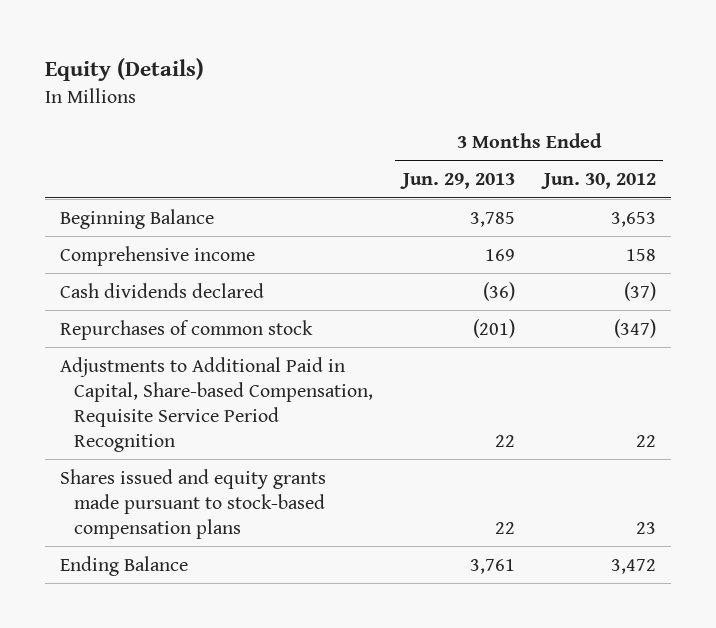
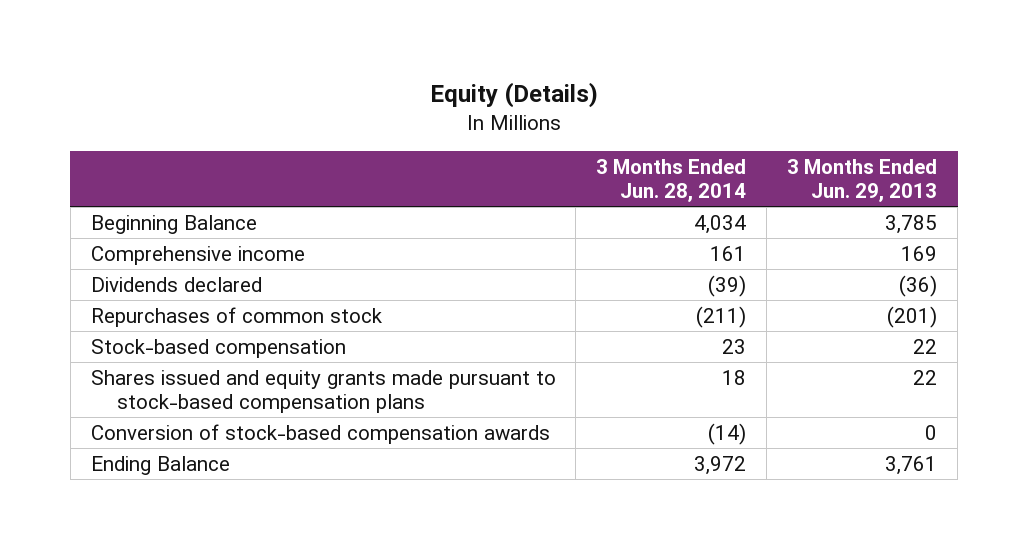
[540,173,656,190] Jun. 30, 2012 -> none
none -> [596,158,747,203] 3 Months Ended Jun. 28, 2014
[60,282,265,298] Cash dividends declared -> [90,276,262,292] Dividends declared
[60,356,374,452] Adjustments to Additional Paid in Capital, Share-based Compensation, Requisite Service Period Recognition -> [90,338,346,358] Stock-based compensation
none -> [90,423,550,444] Conversion of stock-based compensation awards

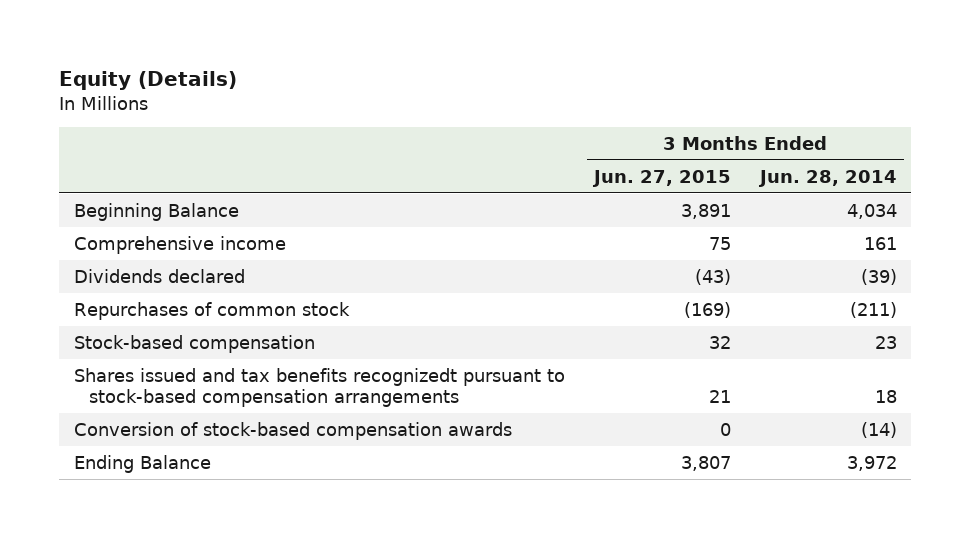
[787,158,938,203] 3 Months Ended Jun. 29, 2013 -> none
none -> [591,169,731,187] Jun. 27, 2015
[90,369,556,414] Shares issued and equity grants made pursuant to stock-based compensation plans -> [73,367,565,407] Shares issued and tax benefits recognizedt pursuant to stock-based compensation arrangements

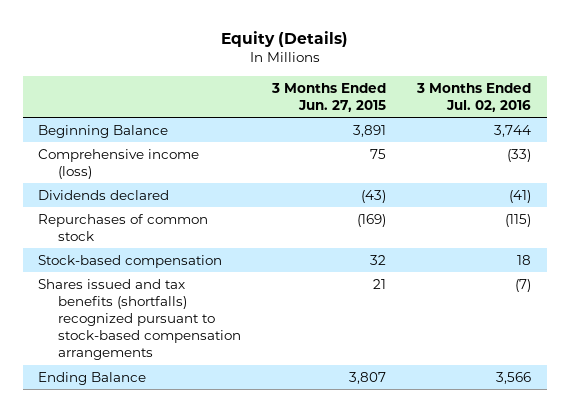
[757,169,897,187] Jun. 28, 2014 -> none
none -> [416,82,532,112] 3 Months Ended Jul. 02, 2016
[73,235,286,254] Comprehensive income -> [38,148,200,179] Comprehensive income (loss)
[73,421,512,440] Conversion of stock-based compensation awards -> none
[73,367,565,407] Shares issued and tax benefits recognizedt pursuant to stock-based compensation arrangements -> [38,278,242,361] Shares issued and tax benefits (shortfalls) recognized pursuant to stock-based compensation arrangements

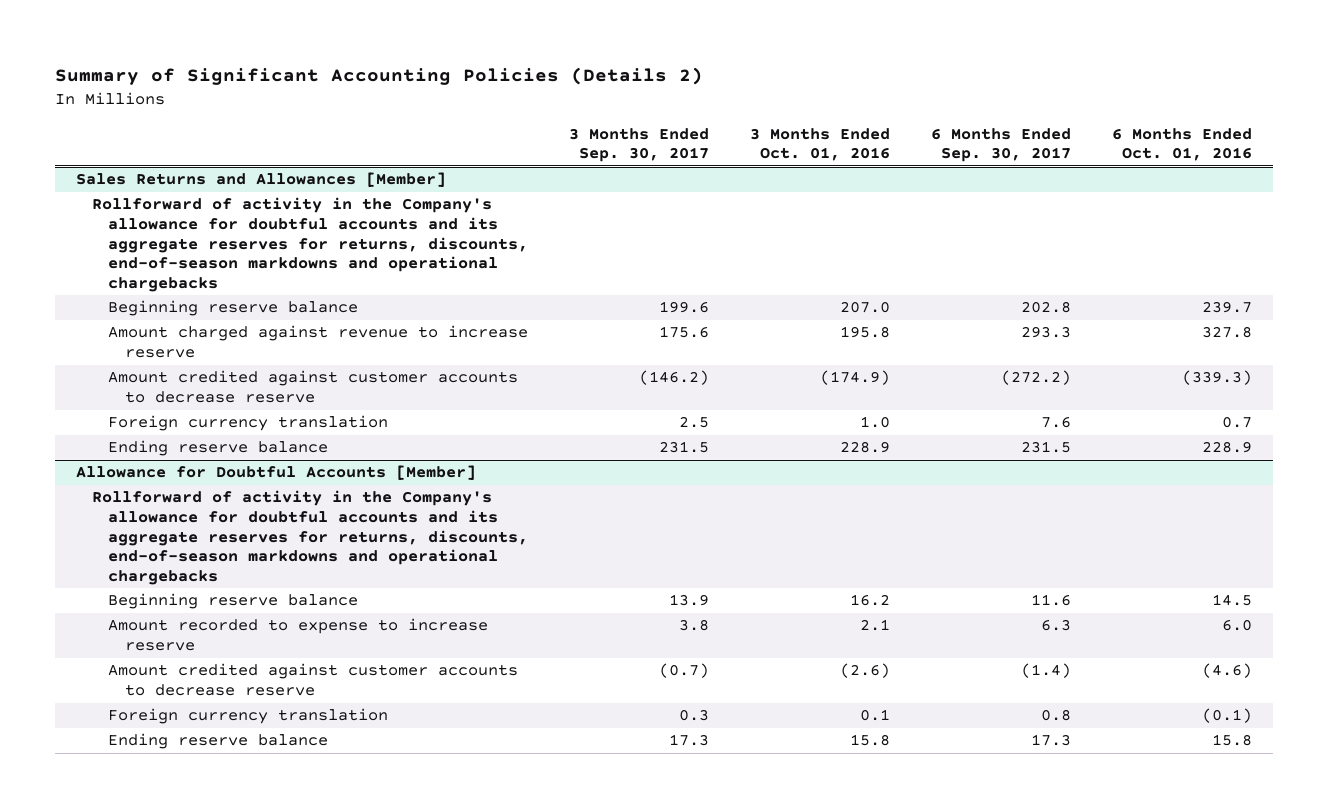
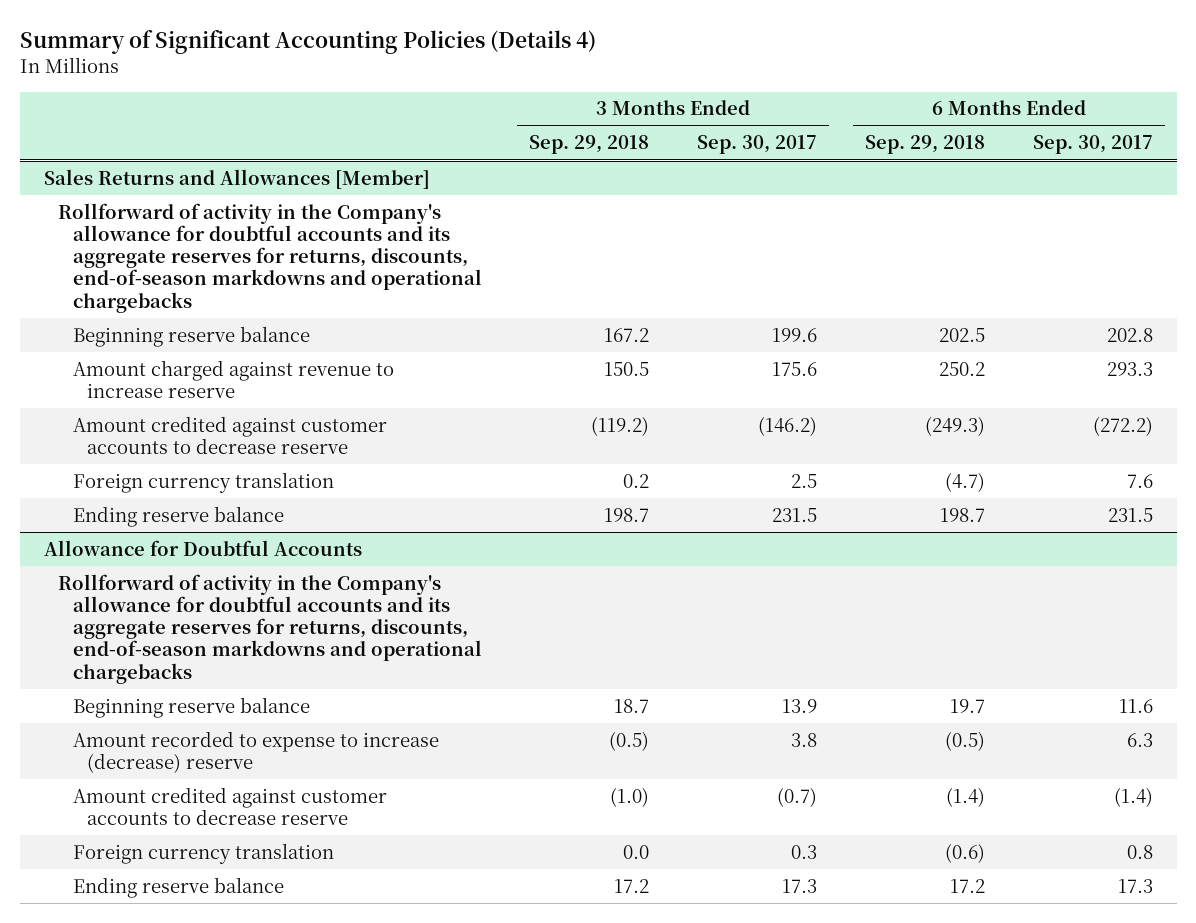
[55,67,704,86] Summary of Significant Accounting Policies (Details 2) -> [19,30,596,55] Summary of Significant Accounting Policies (Details 4)
[750,127,891,162] 3 Months Ended Oct. 01, 2016 -> none
[1112,127,1253,162] 6 Months Ended Oct. 01, 2016 -> none
none -> [529,135,650,155] Sep. 29, 2018
none -> [864,135,985,155] Sep. 29, 2018
[75,465,476,481] Allowance for Doubtful Accounts [Member] -> [43,539,362,556] Allowance for Doubtful Accounts
[108,618,489,652] Amount recorded to expense to increase reserve -> [72,730,439,773] Amount recorded to expense to increase (decrease) reserve

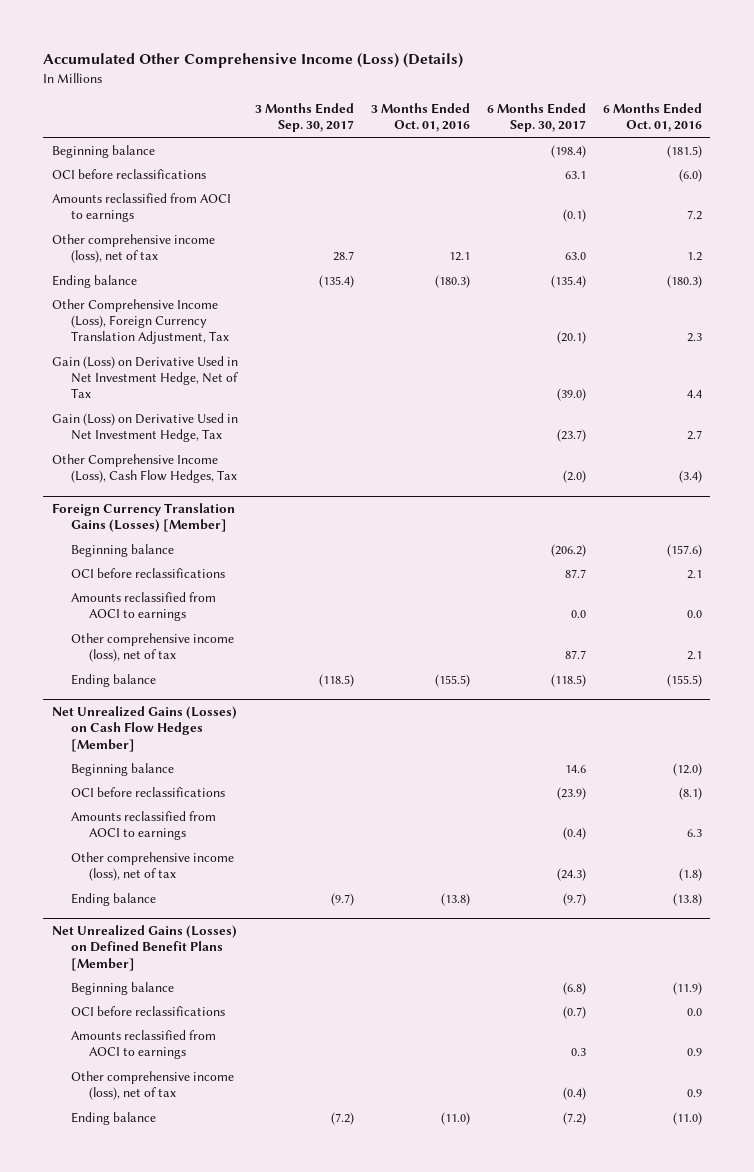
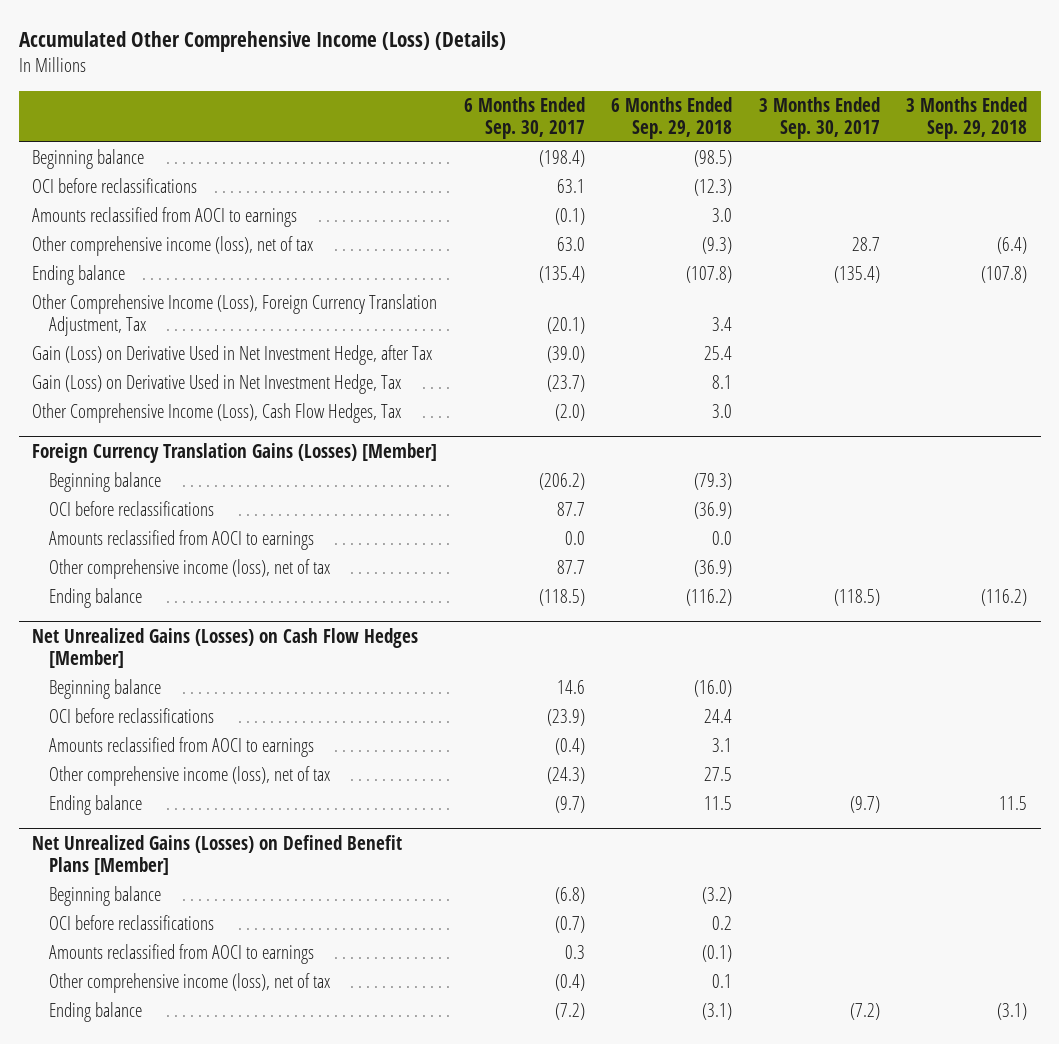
[370,102,470,133] 3 Months Ended Oct. 01, 2016 -> none
[602,102,702,133] 6 Months Ended Oct. 01, 2016 -> none
none -> [611,96,733,139] 6 Months Ended Sep. 29, 2018
none -> [906,96,1028,139] 3 Months Ended Sep. 29, 2018
[51,355,238,399] Gain (Loss) on Derivative Used in Net Investment Hedge, Net of Tax -> [32,345,433,366] Gain (Loss) on Derivative Used in Net Investment Hedge, after Tax

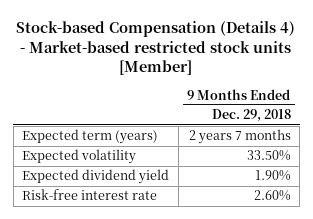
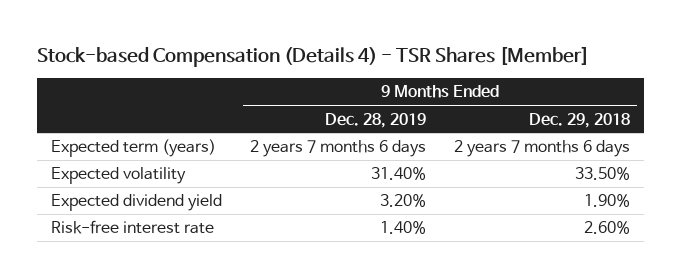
[16,20,296,76] Stock-based Compensation (Details 4) - Market-based restricted stock units [Member] -> [36,45,589,67] Stock-based Compensation (Details 4) - TSR Shares [Member]
none -> [324,112,426,128] Dec. 28, 2019
[188,129,291,145] 2 years 7 months -> [454,140,631,158] 2 years 7 months 6 days

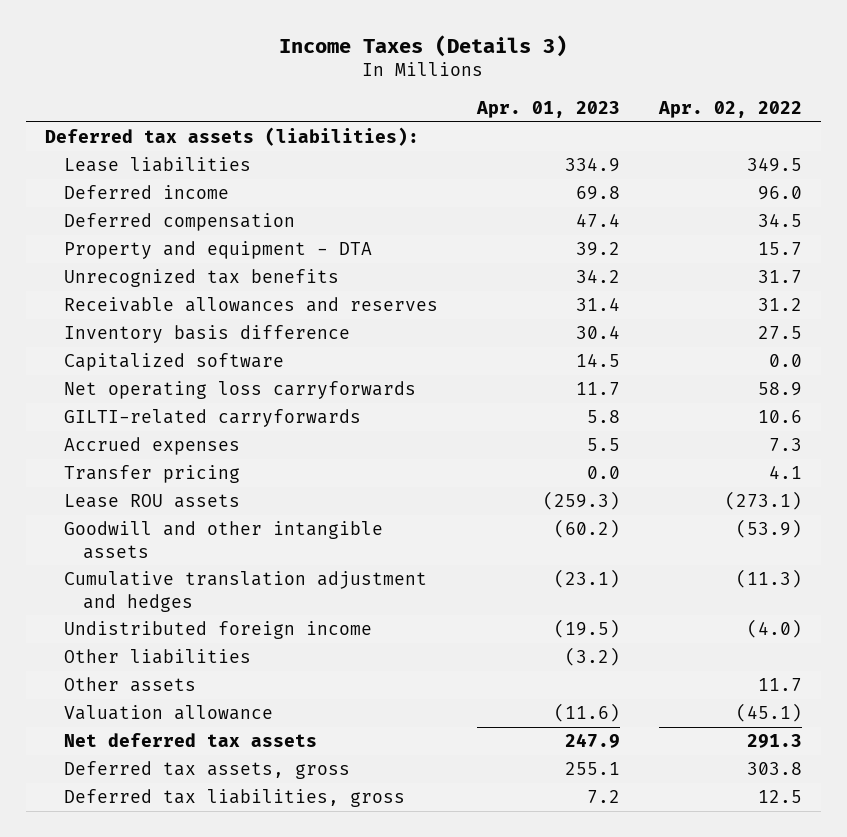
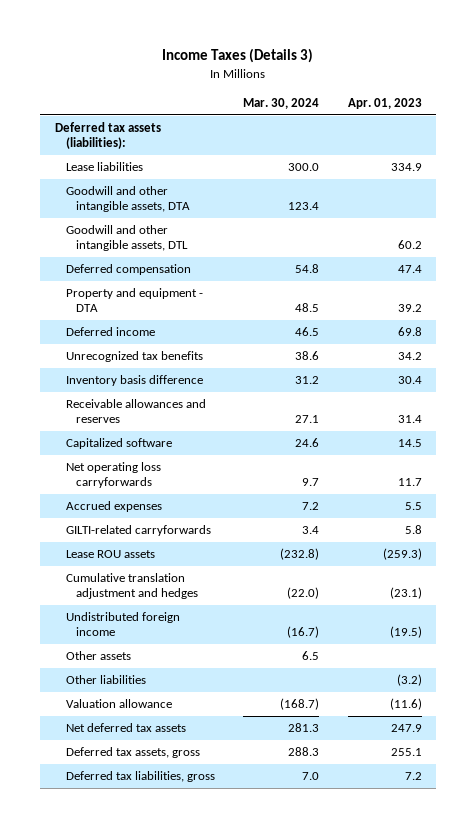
[657,101,802,119] Apr. 02, 2022 -> none
none -> [243,98,320,110] Mar. 30, 2024
none -> [65,186,191,213] Goodwill and other intangible assets, DTA
none -> [65,225,189,252] Goodwill and other intangible assets, DTL
[63,185,229,200] Deferred income -> [65,327,155,337] Deferred income
[63,297,438,313] Receivable allowances and reserves -> [65,399,206,424] Receivable allowances and reserves
[63,465,240,484] Transfer pricing -> none
[63,409,361,428] GILTI-related carryforwards -> [65,525,211,537] GILTI-related carryforwards
[63,521,383,559] Goodwill and other intangible assets -> none
[63,649,251,665] Other liabilities -> [65,675,146,685] Other liabilities

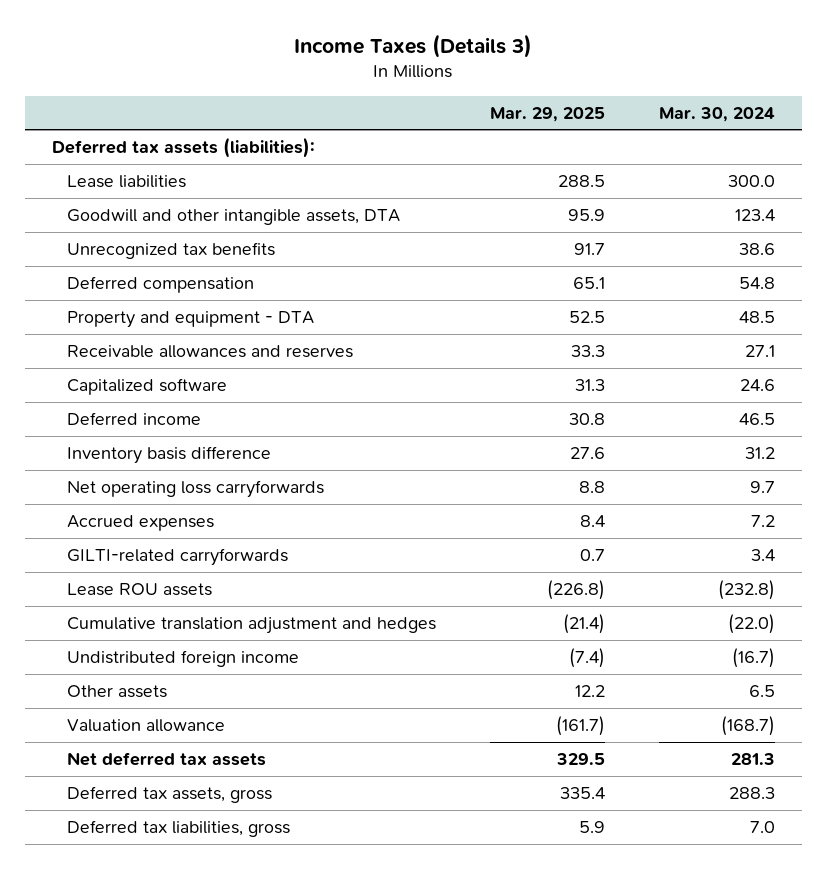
[347,98,422,110] Apr. 01, 2023 -> none
none -> [490,106,606,122] Mar. 29, 2025
[65,225,189,252] Goodwill and other intangible assets, DTL -> none
[65,351,203,363] Unrecognized tax benefits -> [67,242,276,260] Unrecognized tax benefits
[65,327,155,337] Deferred income -> [67,412,202,426] Deferred income
[65,375,203,387] Inventory basis difference -> [67,446,272,465] Inventory basis difference
[65,675,146,685] Other liabilities -> none

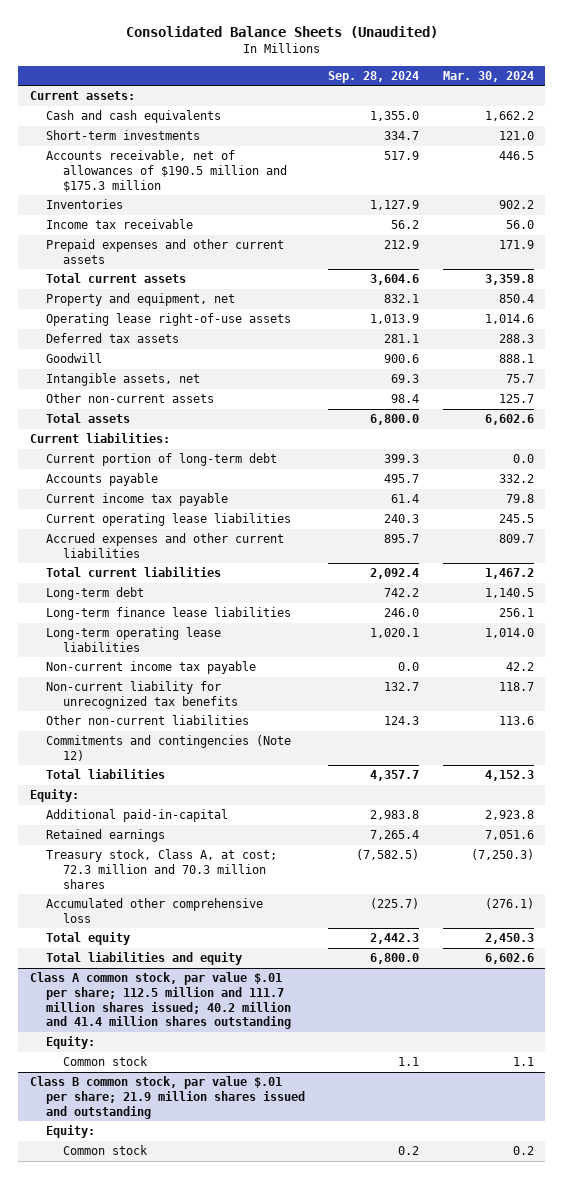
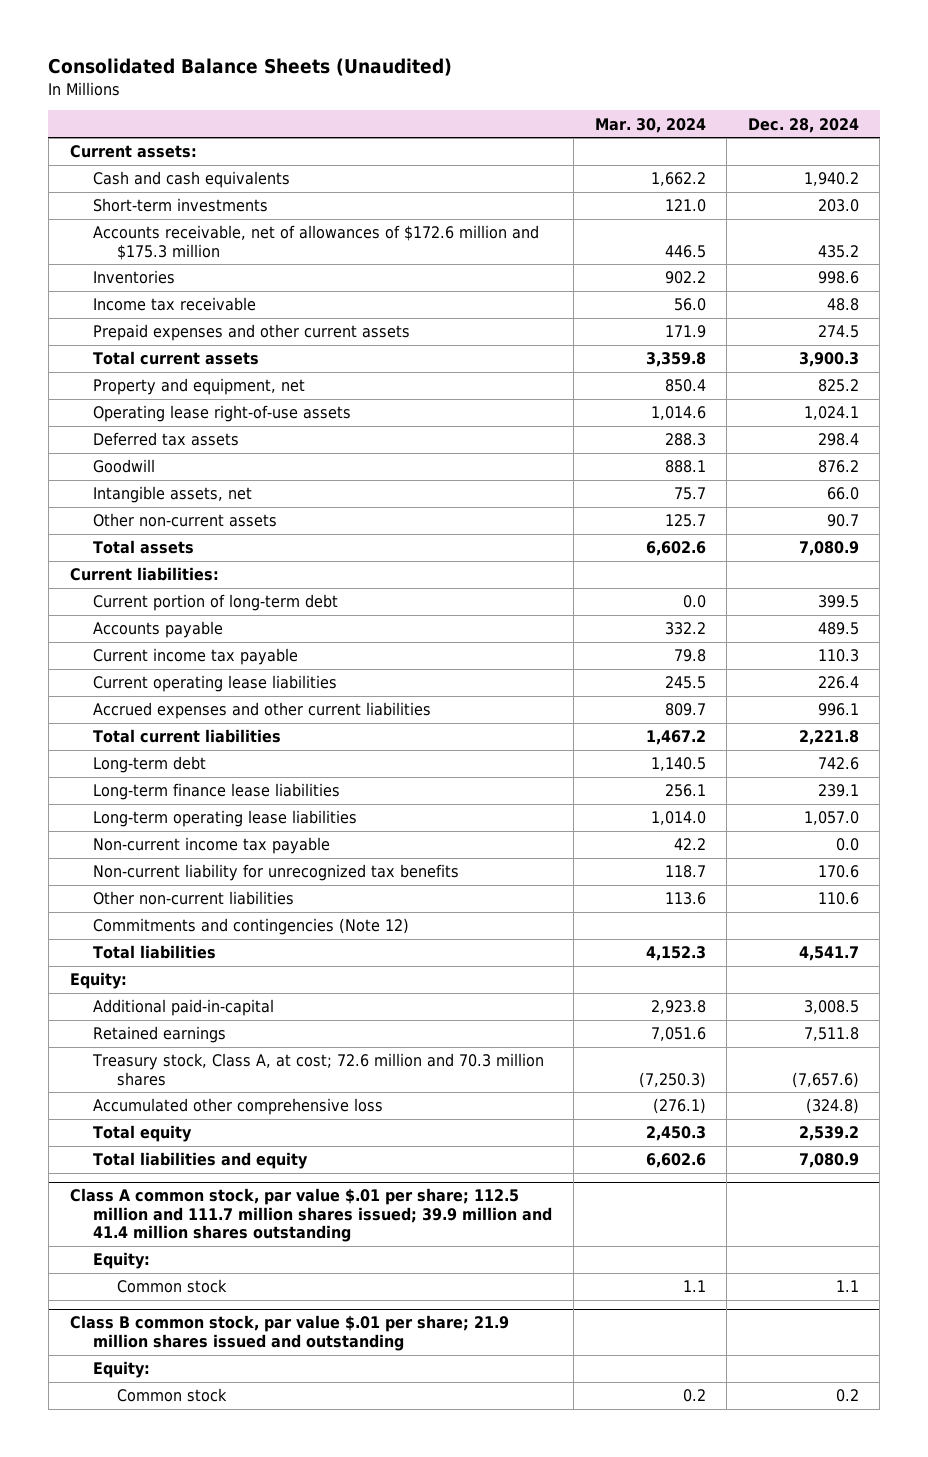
[328,70,420,83] Sep. 28, 2024 -> none
none -> [747,117,859,133] Dec. 28, 2024
[46,150,287,192] Accounts receivable, net of allowances of $190.5 million and $175.3 million -> [93,225,540,260] Accounts receivable, net of allowances of $172.6 million and $175.3 million
[46,849,278,889] Treasury stock, Class A, at cost; 72.3 million and 70.3 million shares -> [92,1053,545,1086] Treasury stock, Class A, at cost; 72.6 million and 70.3 million shares
[29,972,292,1030] Class A common stock, par value $.01 per share; 112.5 million and 111.7 million shares issued; 40.2 million and 41.4 million shares outstanding -> [69,1188,553,1243] Class A common stock, par value $.01 per share; 112.5 million and 111.7 million shares issued; 39.9 million and 41.4 million shares outstanding

